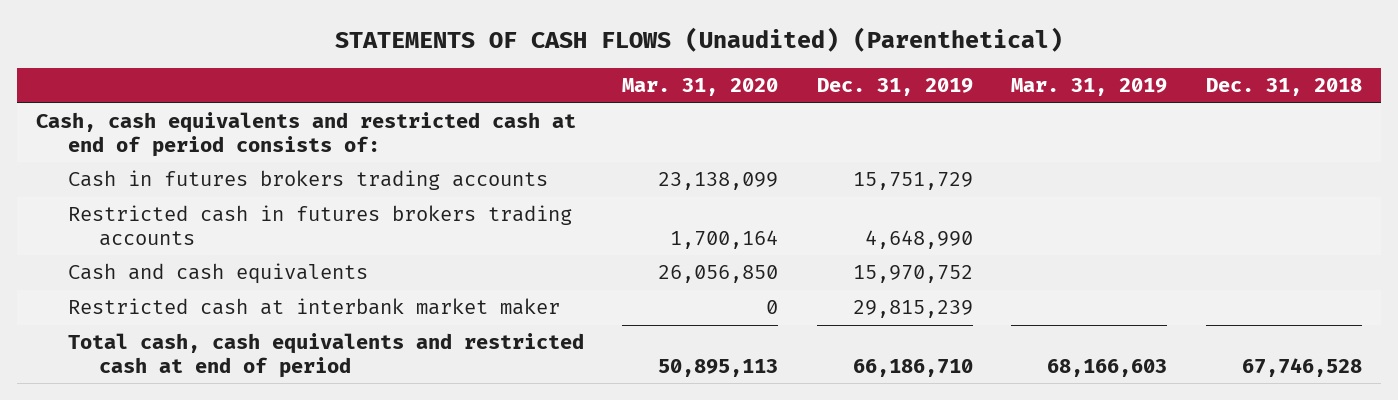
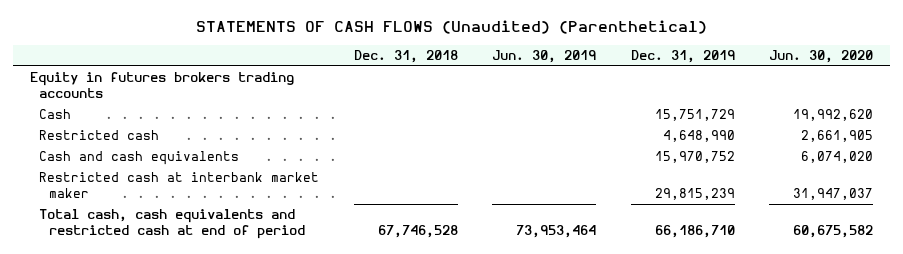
[622,78,779,97] Mar. 31, 2020 -> none
[1011,78,1168,97] Mar. 31, 2019 -> none
none -> [492,50,597,64] Jun. 30, 2019
none -> [769,50,874,64] Jun. 30, 2020
[36,112,577,157] Cash, cash equivalents and restricted cash at end of period consists of: -> none
none -> [30,72,295,99] Equity in futures brokers trading accounts
[67,170,548,191] Cash in futures brokers trading accounts -> [39,109,72,120] Cash
[67,205,572,246] Restricted cash in futures brokers trading accounts -> [39,130,160,141] Restricted cash

